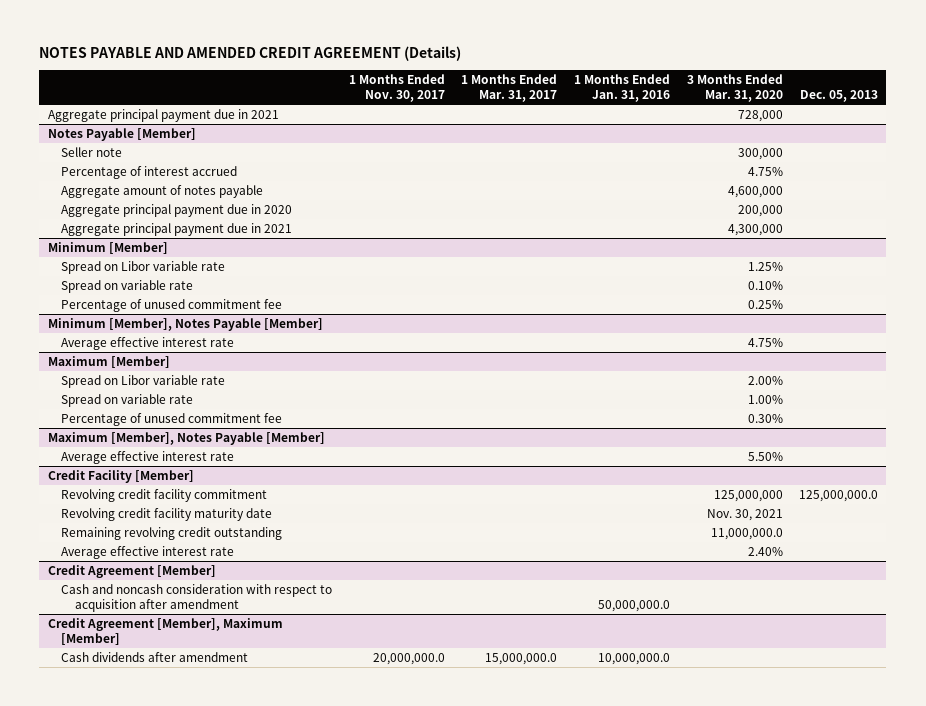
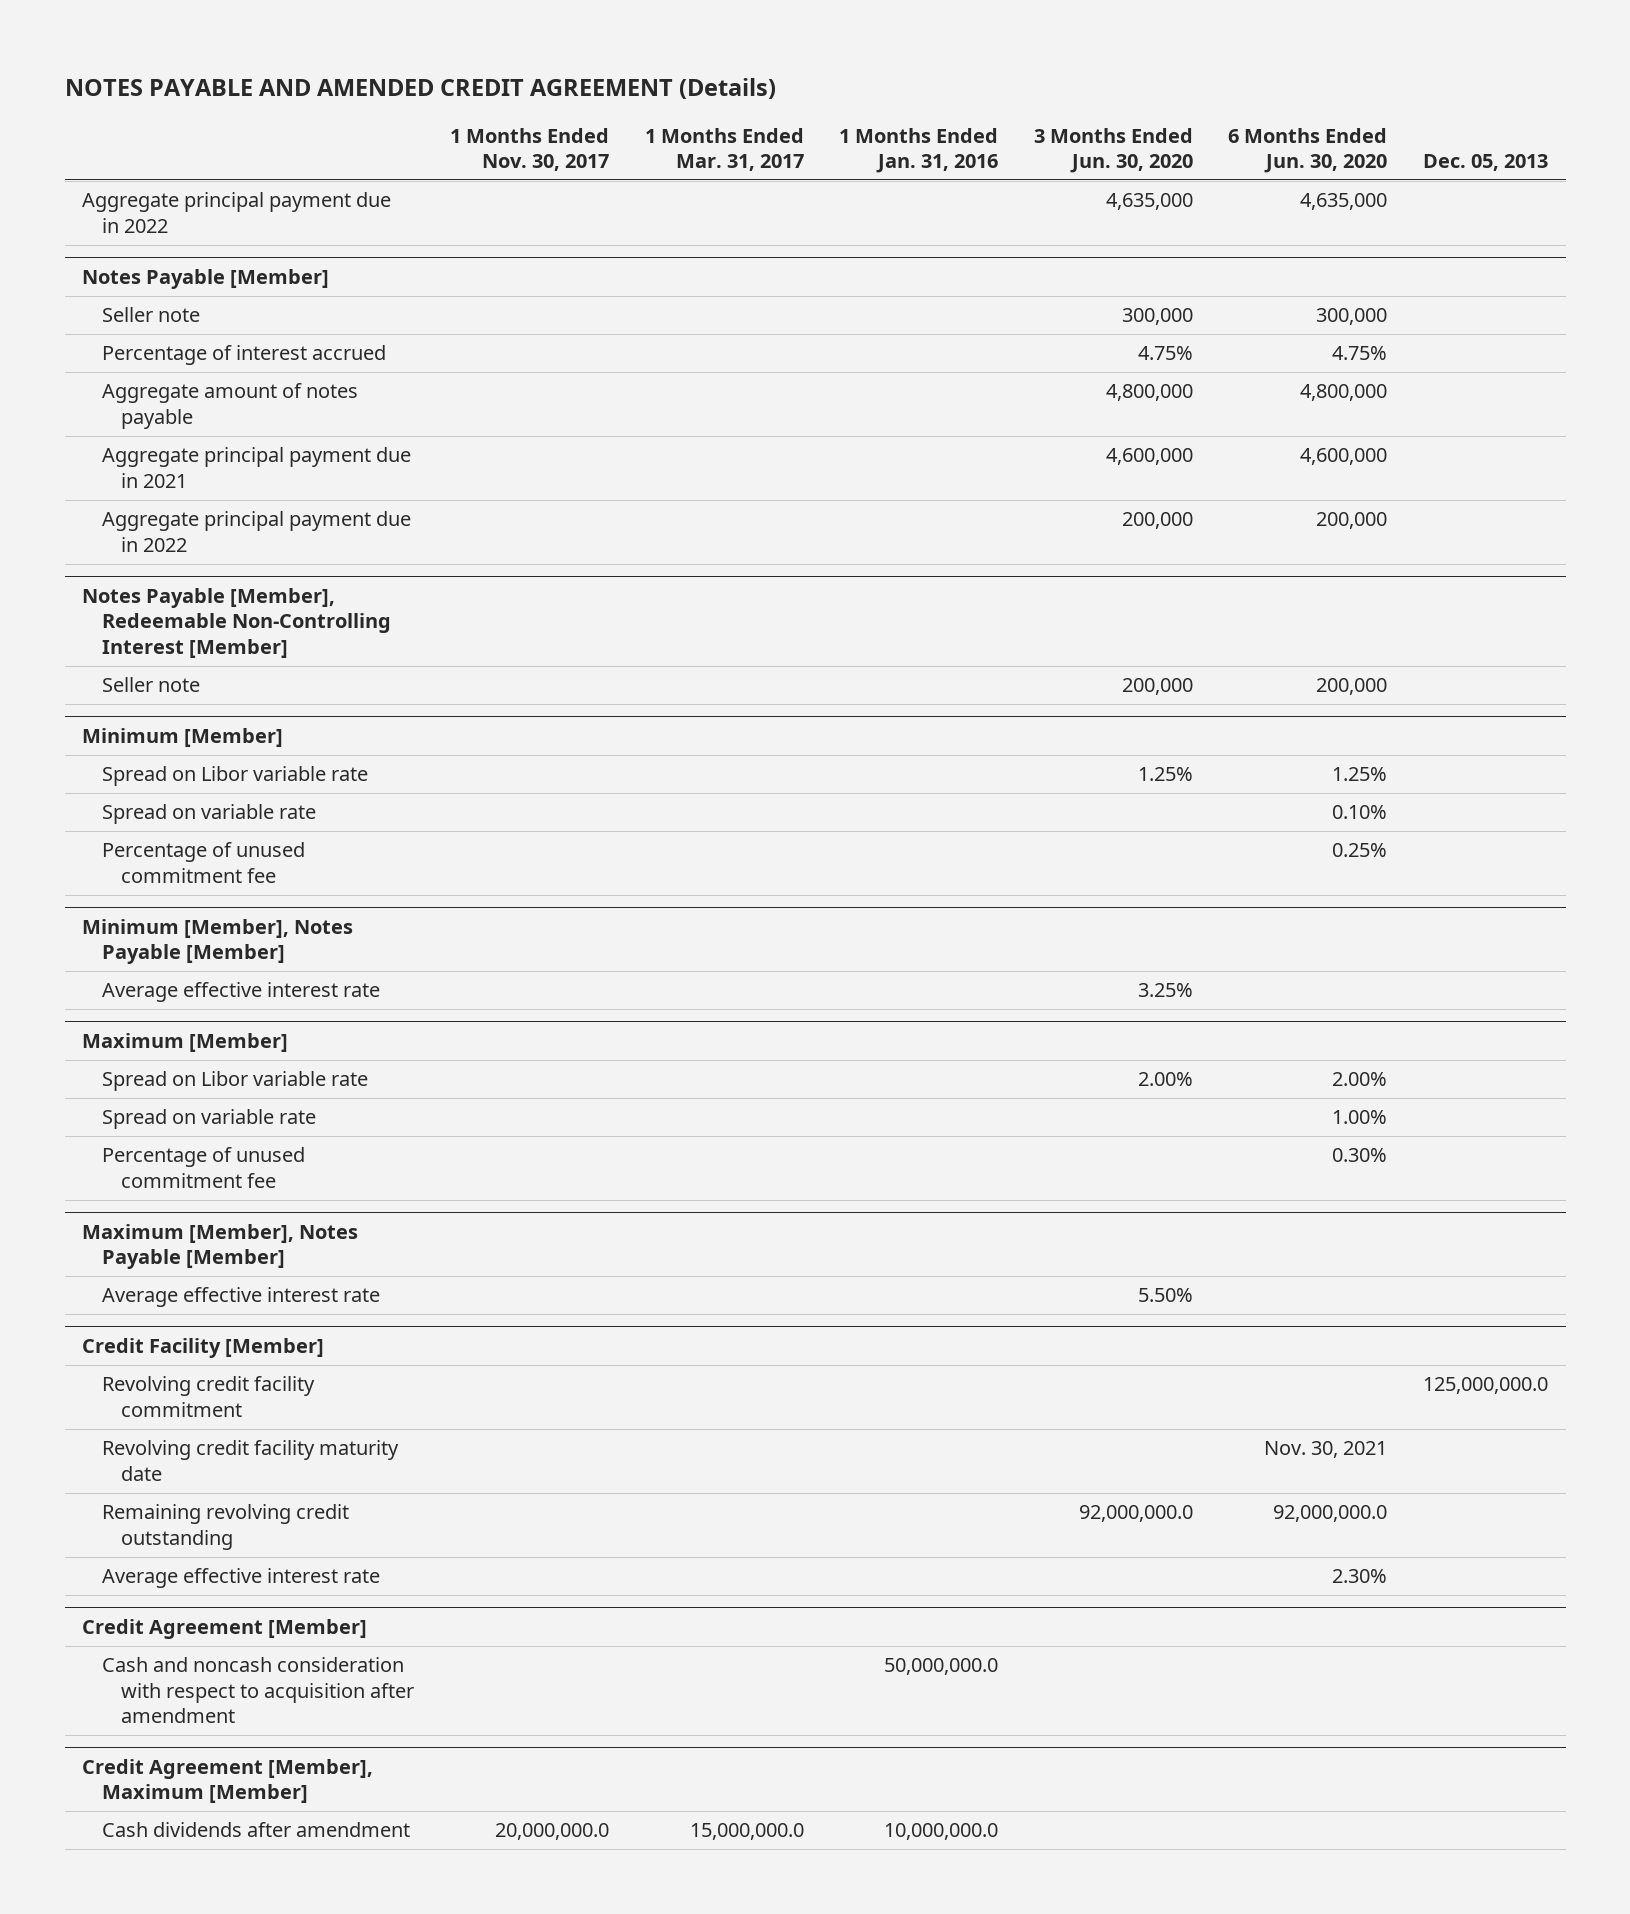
[686,74,783,103] 3 Months Ended Mar. 31, 2020 -> none
none -> [1033,127,1193,174] 3 Months Ended Jun. 30, 2020
none -> [1228,127,1388,174] 6 Months Ended Jun. 30, 2020
[47,108,279,122] Aggregate principal payment due in 2021 -> [82,192,392,233] Aggregate principal payment due in 2022
[61,203,293,217] Aggregate principal payment due in 2020 -> none
none -> [101,511,411,552] Aggregate principal payment due in 2022
none -> [82,588,391,658] Notes Payable [Member], Redeemable Non-Controlling Interest [Member]
none -> [101,677,200,693] Seller note

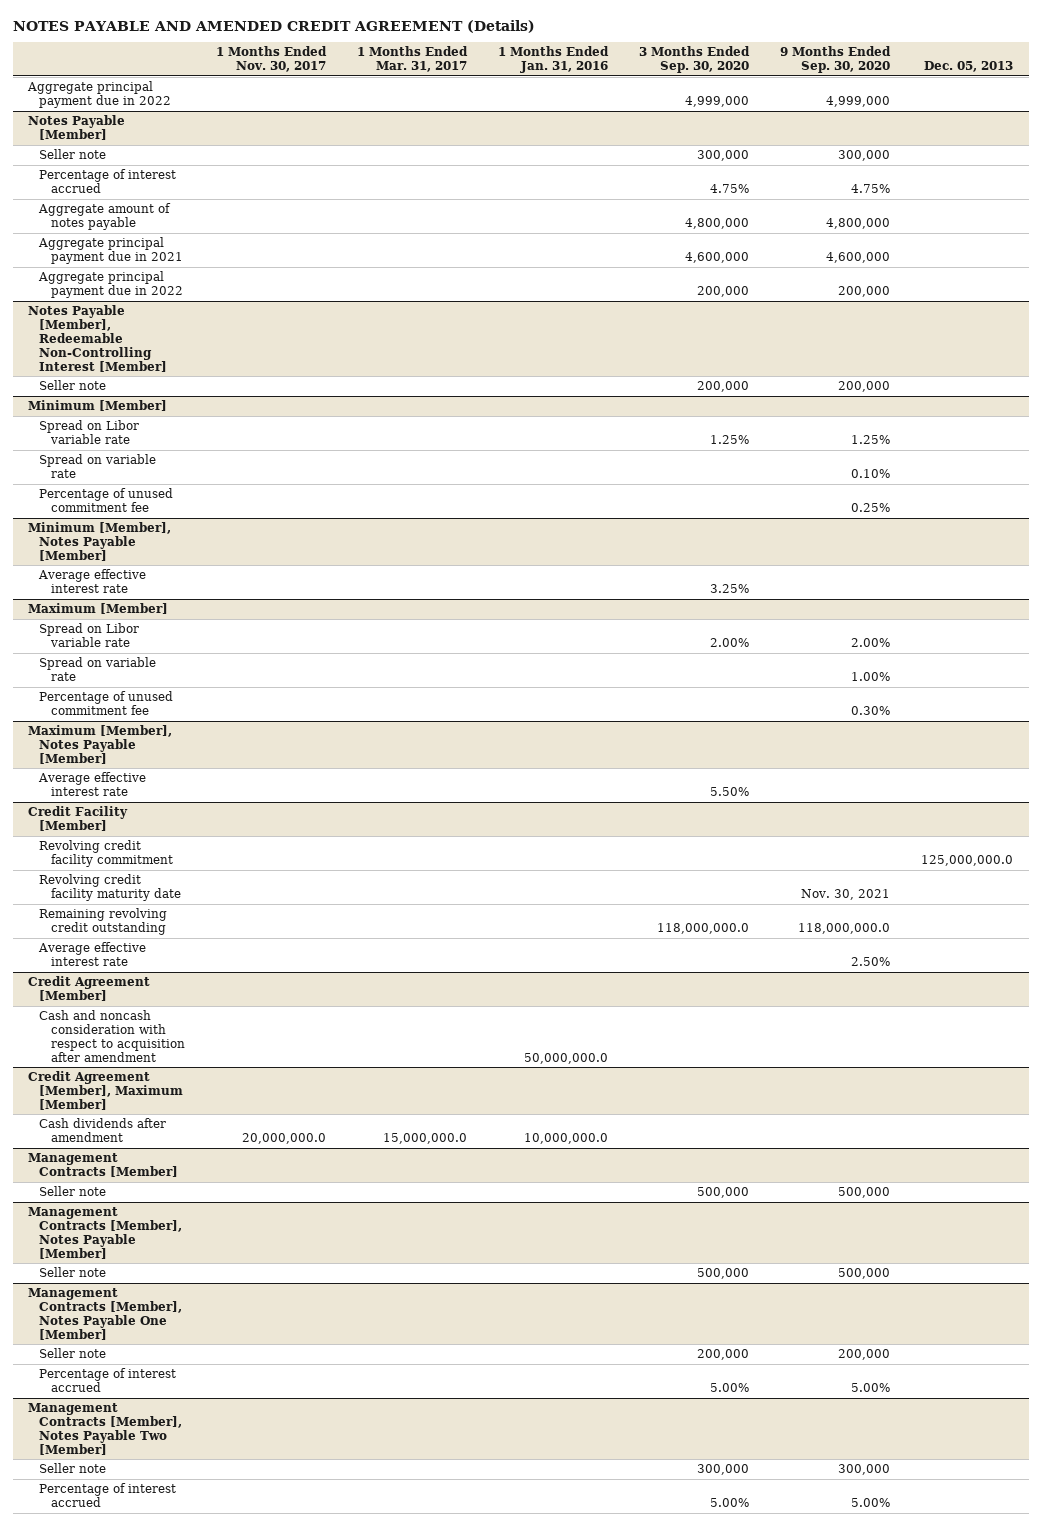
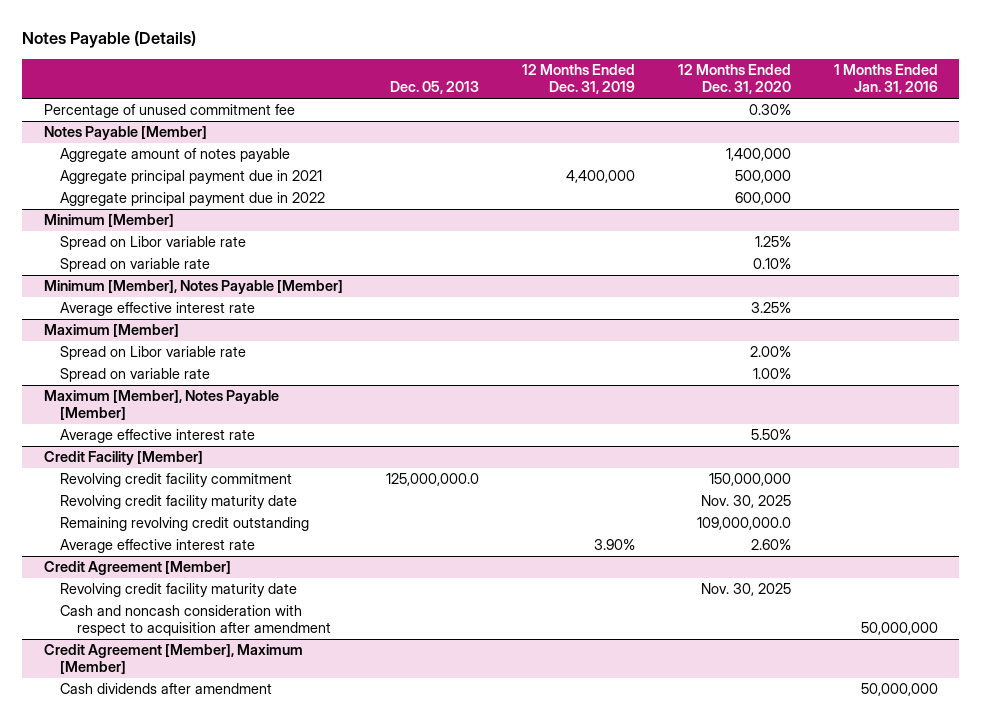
[12,19,535,33] NOTES PAYABLE AND AMENDED CREDIT AGREEMENT (Details) -> [22,31,197,49] Notes Payable (Details)
[215,46,327,73] 1 Months Ended Nov. 30, 2017 -> none
[356,46,468,73] 1 Months Ended Mar. 31, 2017 -> none
[638,46,750,74] 3 Months Ended Sep. 30, 2020 -> none
[779,46,891,74] 9 Months Ended Sep. 30, 2020 -> none
none -> [521,64,635,95] 12 Months Ended Dec. 31, 2019
none -> [677,64,791,95] 12 Months Ended Dec. 31, 2020
[27,81,172,108] Aggregate principal payment due in 2022 -> none
none -> [43,104,295,119] Percentage of unused commitment fee
[39,149,107,160] Seller note -> none
[39,169,177,193] Percentage of interest accrued -> none
[28,305,168,372] Notes Payable [Member], Redeemable Non-Controlling Interest [Member] -> none
[39,380,107,391] Seller note -> none
[39,488,174,512] Percentage of unused commitment fee -> none
[39,691,174,715] Percentage of unused commitment fee -> none
none -> [60,583,298,598] Revolving credit facility maturity date
[523,1052,608,1064] 50,000,000.0 -> [860,622,938,636] 50,000,000
[28,1153,179,1177] Management Contracts [Member] -> none
[39,1186,107,1197] Seller note -> none
[28,1207,183,1259] Management Contracts [Member], Notes Payable [Member] -> none
[39,1267,107,1278] Seller note -> none
[28,1288,183,1340] Management Contracts [Member], Notes Payable One [Member] -> none
[39,1348,107,1359] Seller note -> none
[39,1368,177,1392] Percentage of interest accrued -> none
[28,1403,183,1455] Management Contracts [Member], Notes Payable Two [Member] -> none
[39,1463,107,1474] Seller note -> none
[39,1483,177,1507] Percentage of interest accrued -> none
[523,1132,608,1144] 10,000,000.0 -> [860,683,938,697] 50,000,000

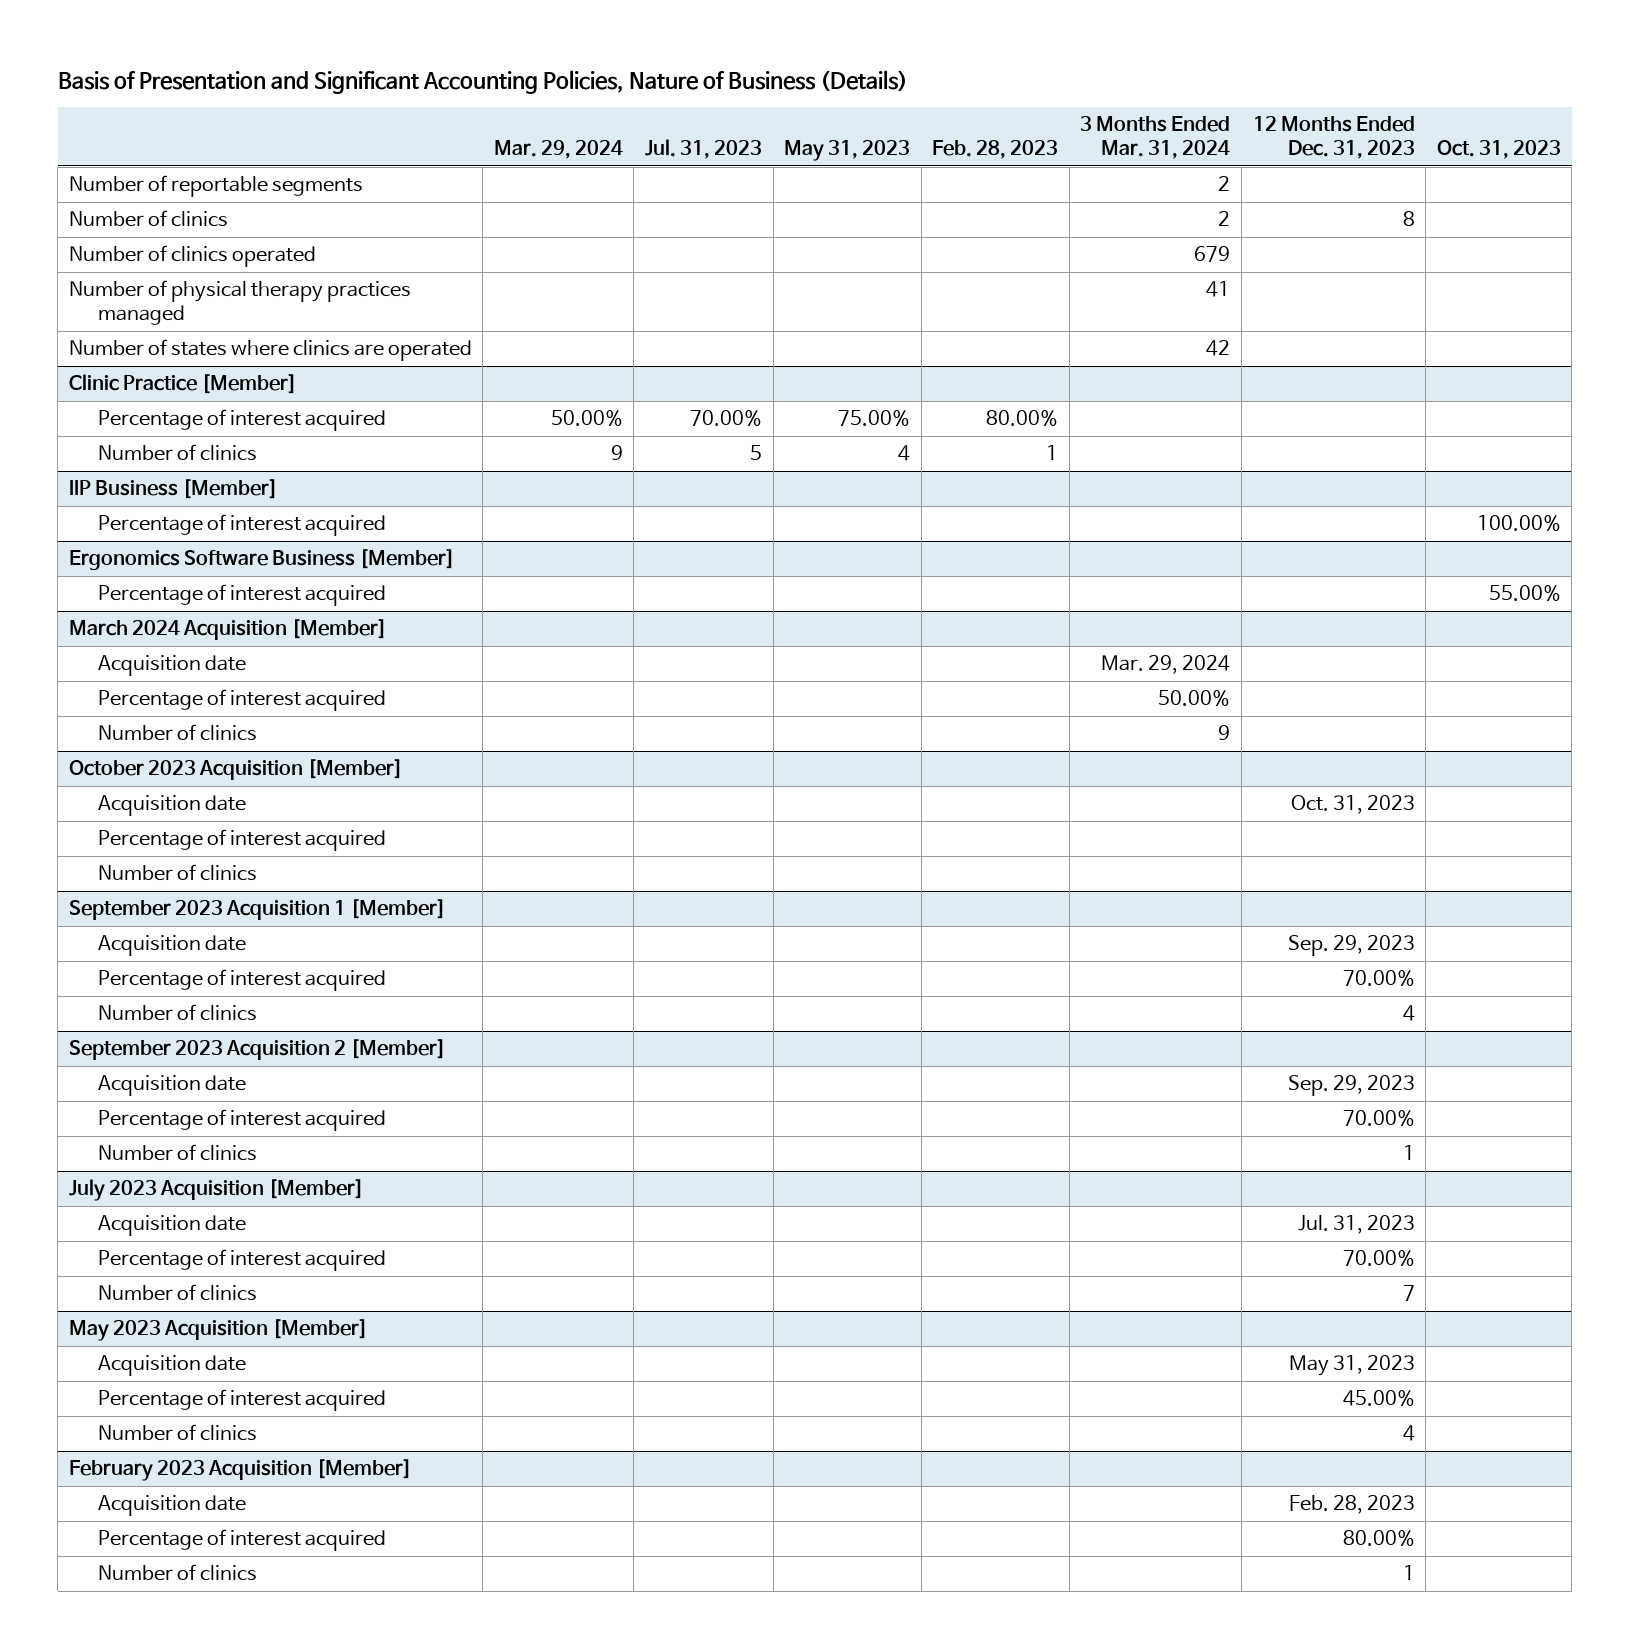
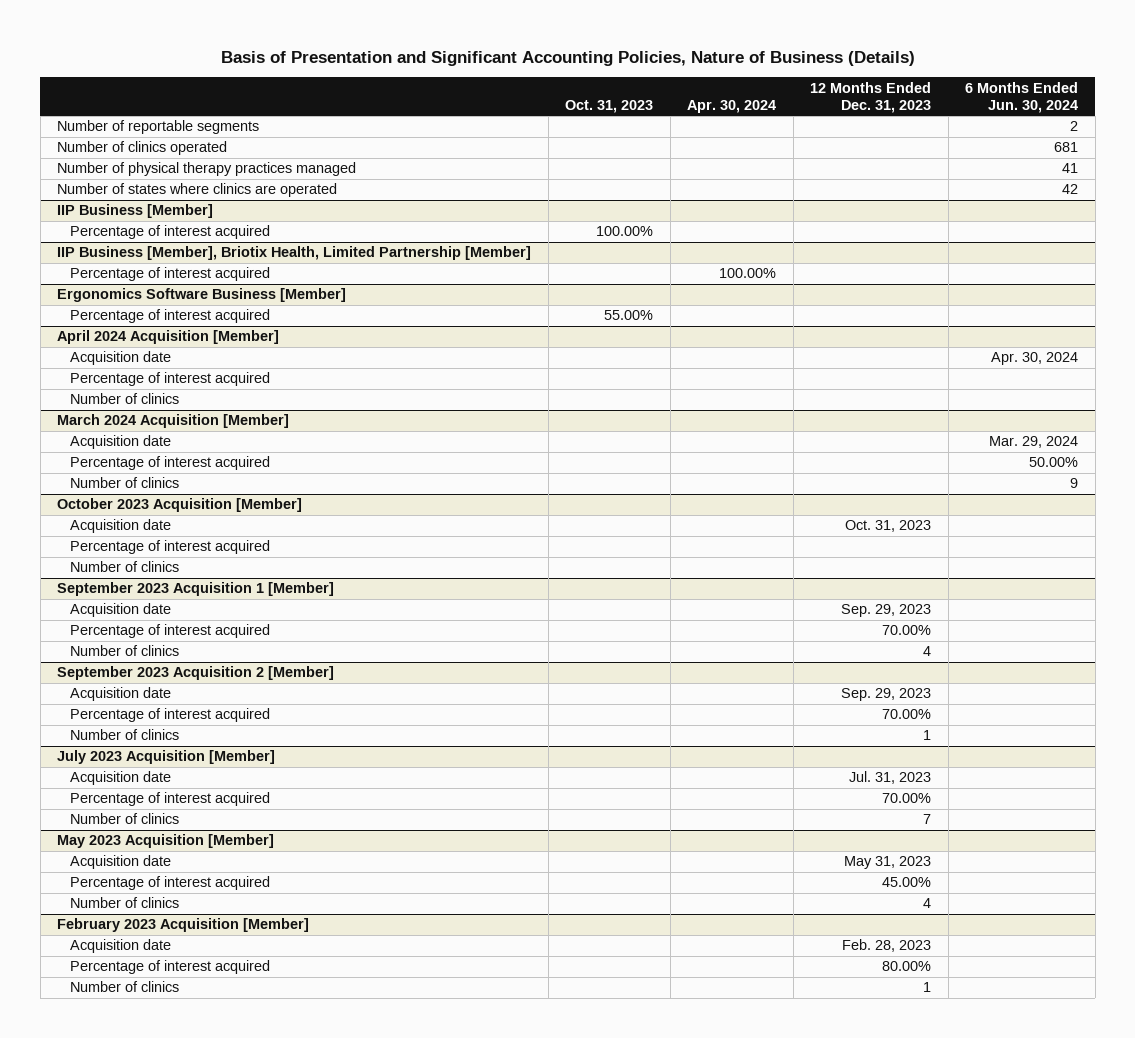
[493,140,623,160] Mar. 29, 2024 -> none
[644,139,762,160] Jul. 31, 2023 -> none
[784,140,911,162] May 31, 2023 -> none
[932,140,1059,160] Feb. 28, 2023 -> none
[1080,116,1231,160] 3 Months Ended Mar. 31, 2024 -> none
none -> [687,100,777,114] Apr. 30, 2024
none -> [965,81,1079,114] 6 Months Ended Jun. 30, 2024
[68,210,228,228] Number of clinics -> none
[68,374,297,395] Clinic Practice [Member] -> none
[98,409,387,432] Percentage of interest acquired -> none
[98,444,258,462] Number of clinics -> none
none -> [57,246,532,261] IIP Business [Member], Briotix Health, Limited Partnership [Member]
none -> [70,267,271,282] Percentage of interest acquired
none -> [57,330,280,345] April 2024 Acquisition [Member]
none -> [70,351,172,366] Acquisition date
none -> [70,372,271,387] Percentage of interest acquired
none -> [70,393,180,405] Number of clinics

